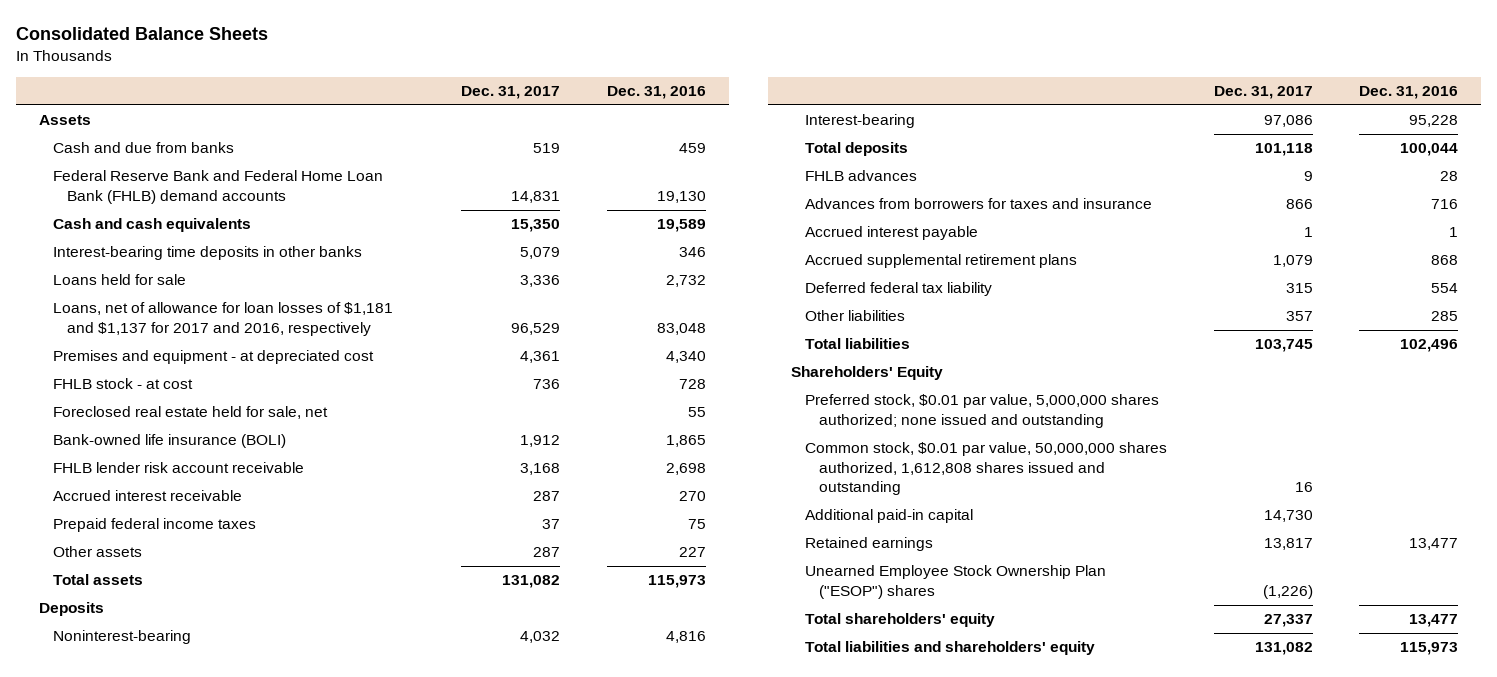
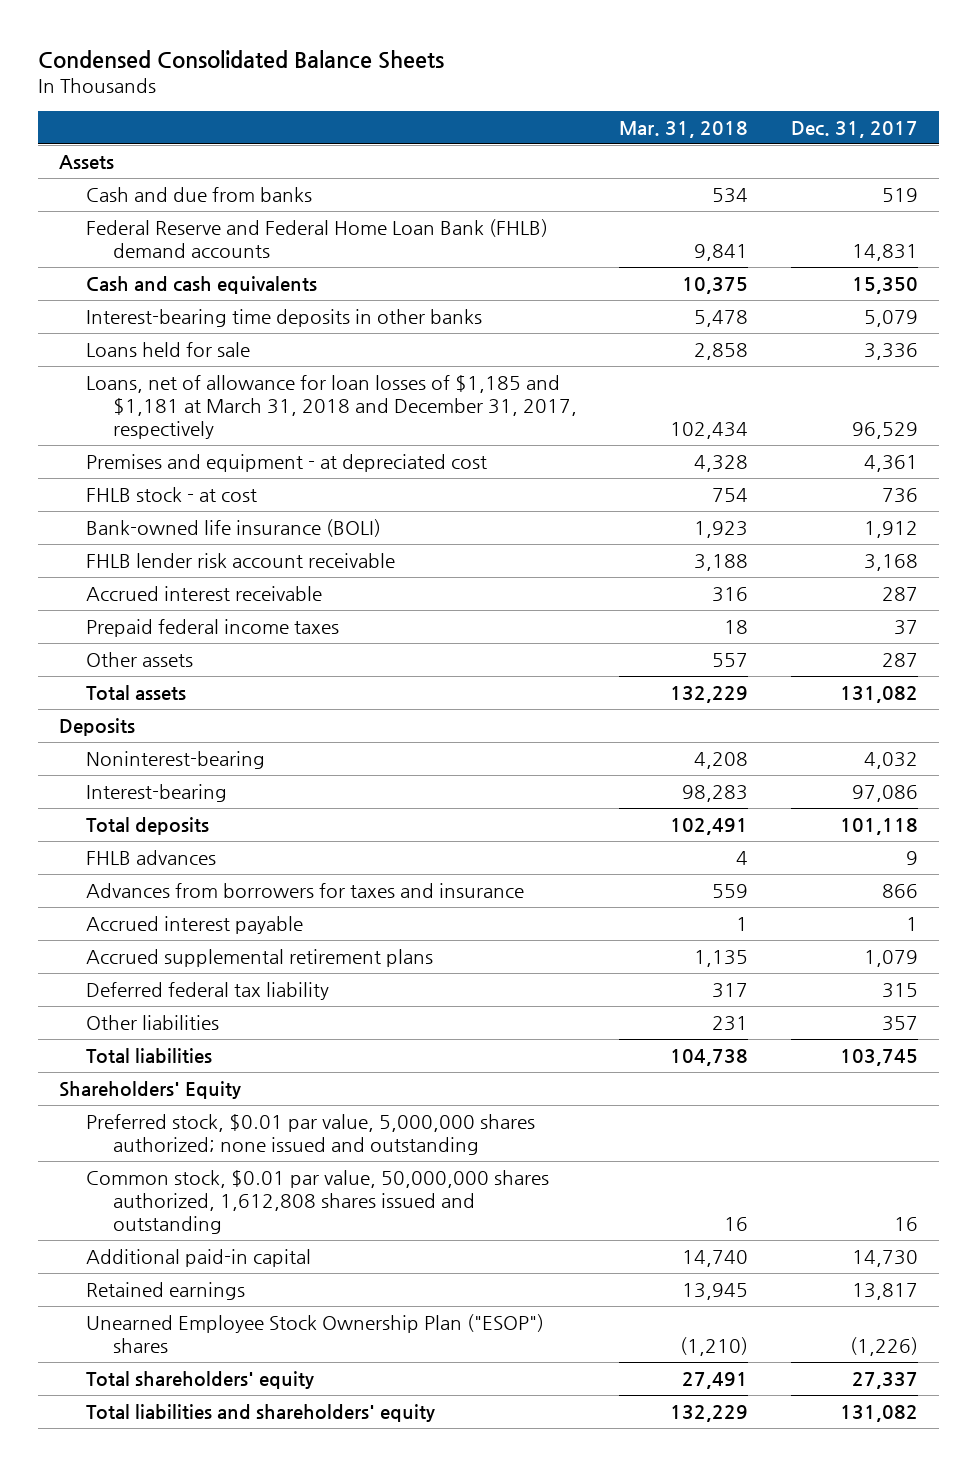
[15,27,268,41] Consolidated Balance Sheets -> [38,50,445,70] Condensed Consolidated Balance Sheets
[606,86,706,100] Dec. 31, 2016 -> none
none -> [619,120,749,138] Mar. 31, 2018
[53,170,384,204] Federal Reserve Bank and Federal Home Loan Bank (FHLB) demand accounts -> [86,218,549,259] Federal Reserve and Federal Home Loan Bank (FHLB) demand accounts
[53,302,394,336] Loans, net of allowance for loan losses of $1,181 and $1,137 for 2017 and 2016, respectively -> [86,374,578,440] Loans, net of allowance for loan losses of $1,185 and $1,181 at March 31, 2018 and December 31, 2017, respectively
[53,406,329,420] Foreclosed real estate held for sale, net -> none

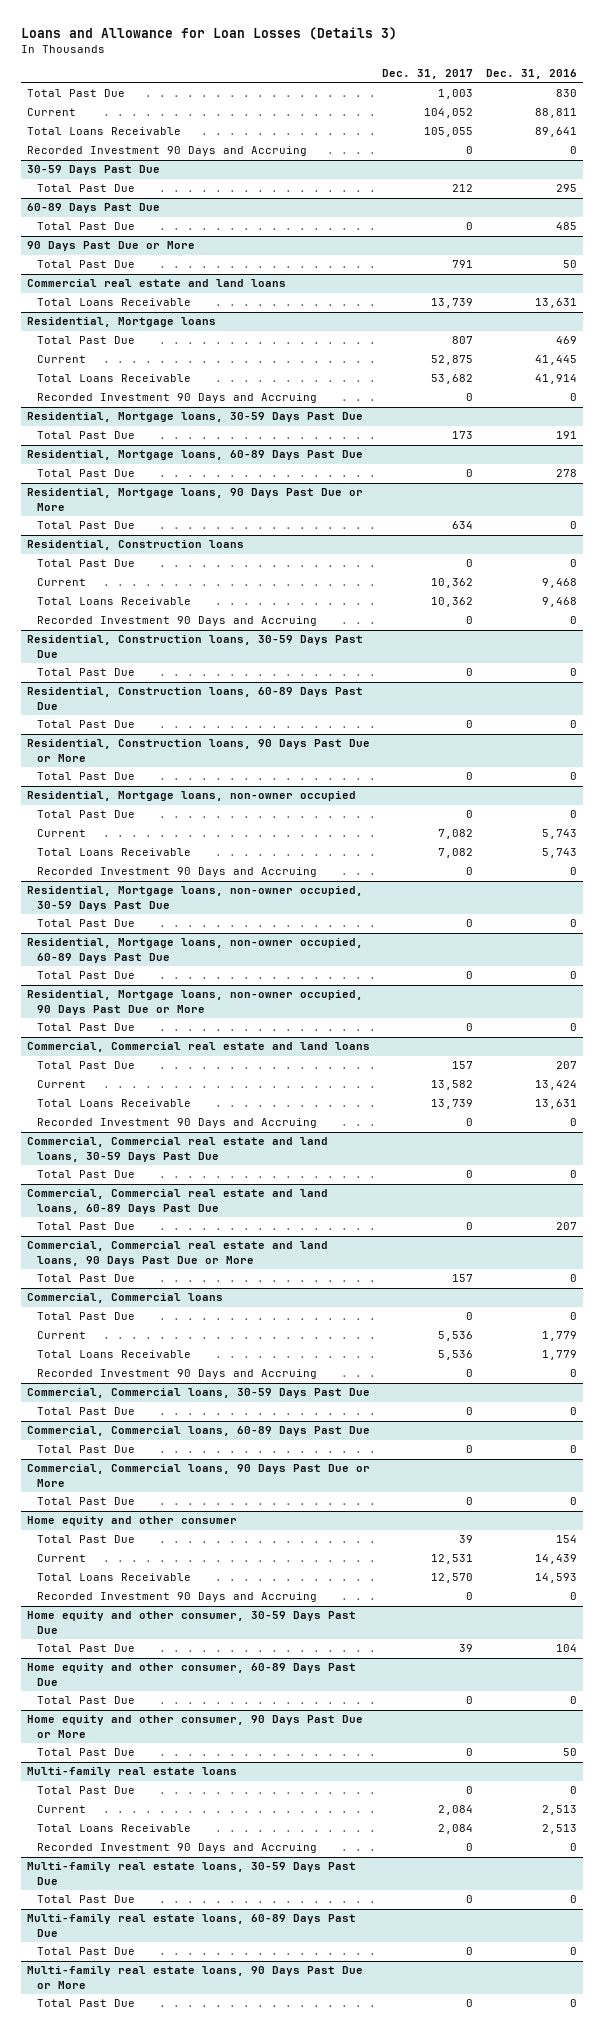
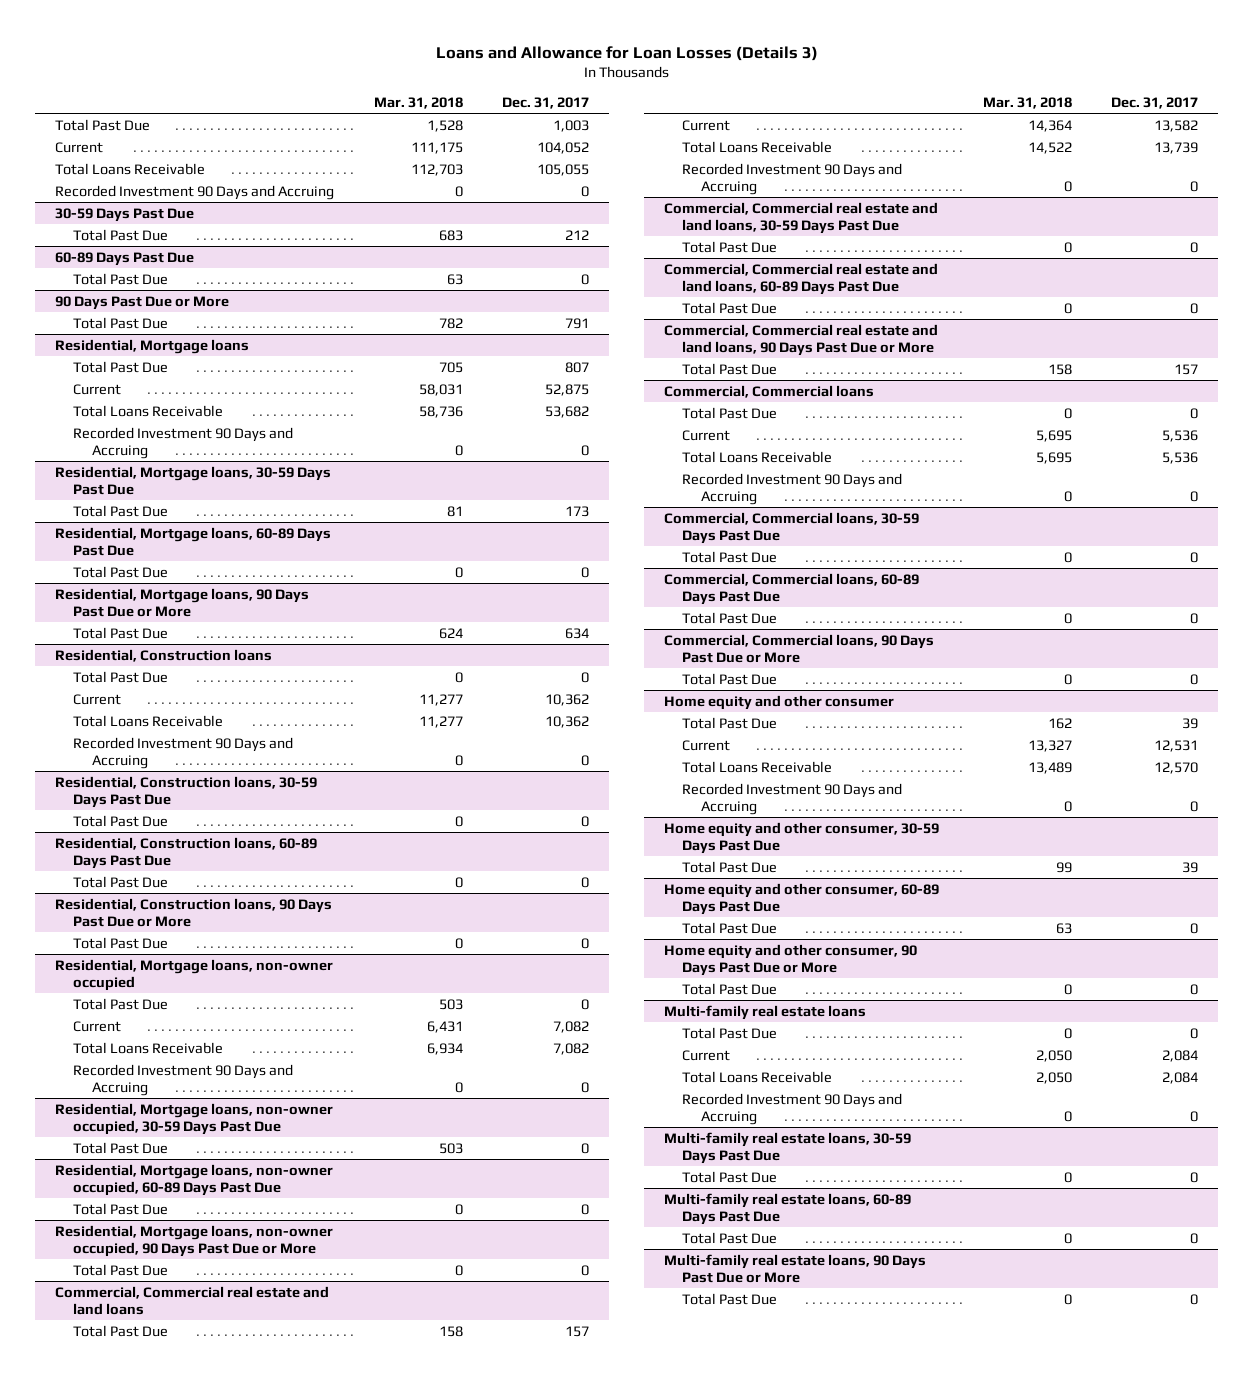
[485,69,577,80] Dec. 31, 2016 -> none
none -> [373,96,463,109] Mar. 31, 2018
[26,279,286,288] Commercial real estate and land loans -> none
[37,298,192,307] Total Loans Receivable -> none

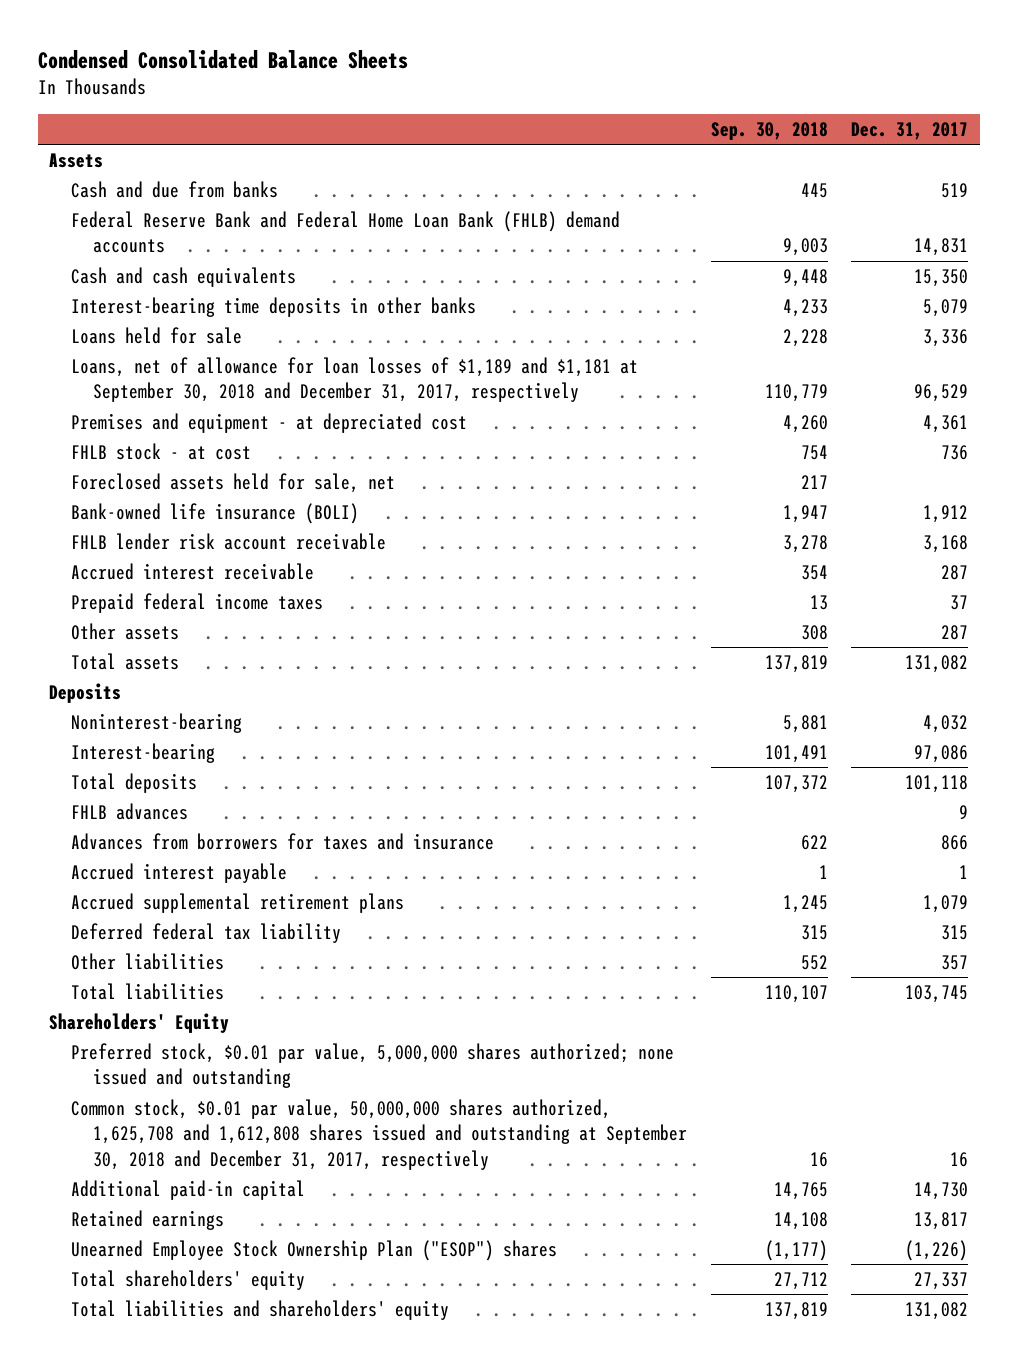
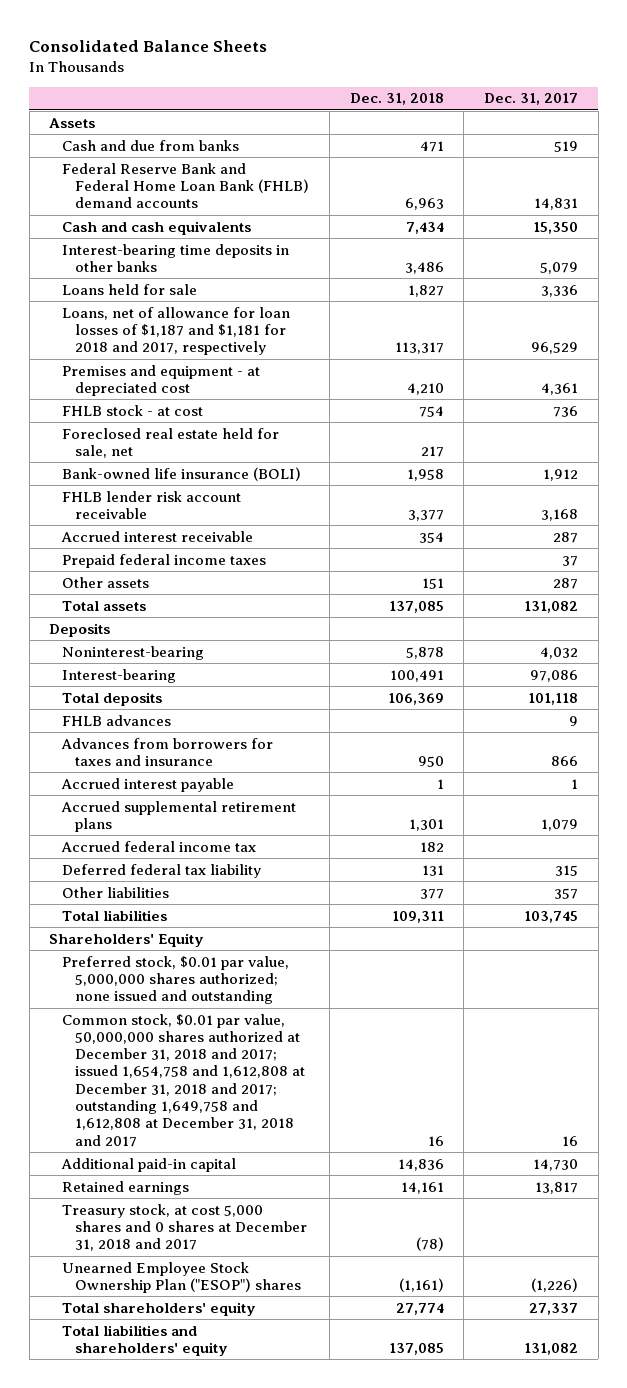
[37,49,408,69] Condensed Consolidated Balance Sheets -> [29,40,268,53] Consolidated Balance Sheets
[710,121,828,140] Sep. 30, 2018 -> none
none -> [349,93,444,106] Dec. 31, 2018
[71,357,639,403] Loans, net of allowance for loan losses of $1,189 and $1,181 at September 30, 2018 and December 31, 2017, respectively -> [62,306,291,356] Loans, net of allowance for loan losses of $1,187 and $1,181 for 2018 and 2017, respectively
[71,473,396,494] Foreclosed assets held for sale, net -> [62,427,280,458] Foreclosed real estate held for sale, net
none -> [61,840,257,852] Accrued federal income tax
[71,1099,688,1170] Common stock, $0.01 par value, 50,000,000 shares authorized, 1,625,708 and 1,612,808 shares issued and outstanding at September 30, 2018 and December 31, 2017, respectively -> [62,1013,306,1147] Common stock, $0.01 par value, 50,000,000 shares authorized at December 31, 2018 and 2017; issued 1,654,758 and 1,612,808 at December 31, 2018 and 2017; outstanding 1,649,758 and 1,612,808 at December 31, 2018 and 2017
none -> [62,1203,308,1252] Treasury stock, at cost 5,000 shares and 0 shares at December 31, 2018 and 2017

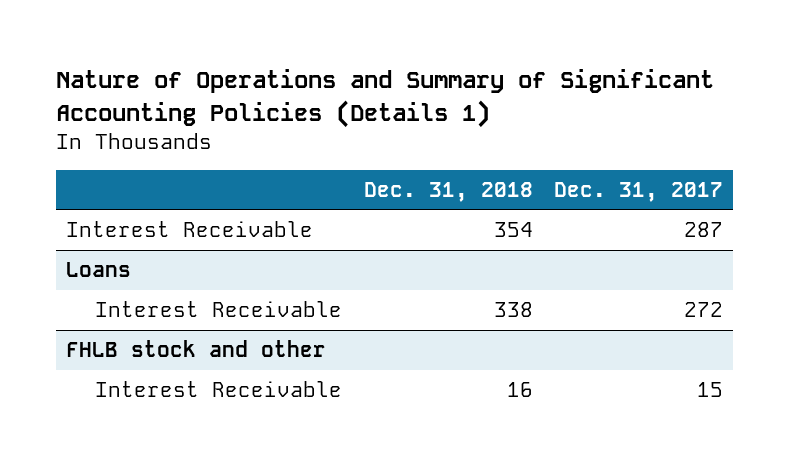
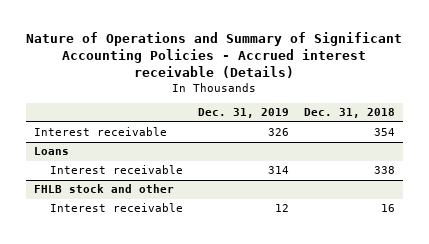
[55,69,714,128] Nature of Operations and Summary of Significant Accounting Policies (Details 1) -> [26,32,403,79] Nature of Operations and Summary of Significant Accounting Policies - Accrued interest receivable (Details)
[553,181,723,202] Dec. 31, 2017 -> none
none -> [198,108,290,119] Dec. 31, 2019
[66,221,314,238] Interest Receivable -> [33,127,167,137] Interest receivable
[95,301,343,318] Interest Receivable -> [49,165,183,175] Interest receivable
[95,381,343,398] Interest Receivable -> [49,203,183,213] Interest receivable

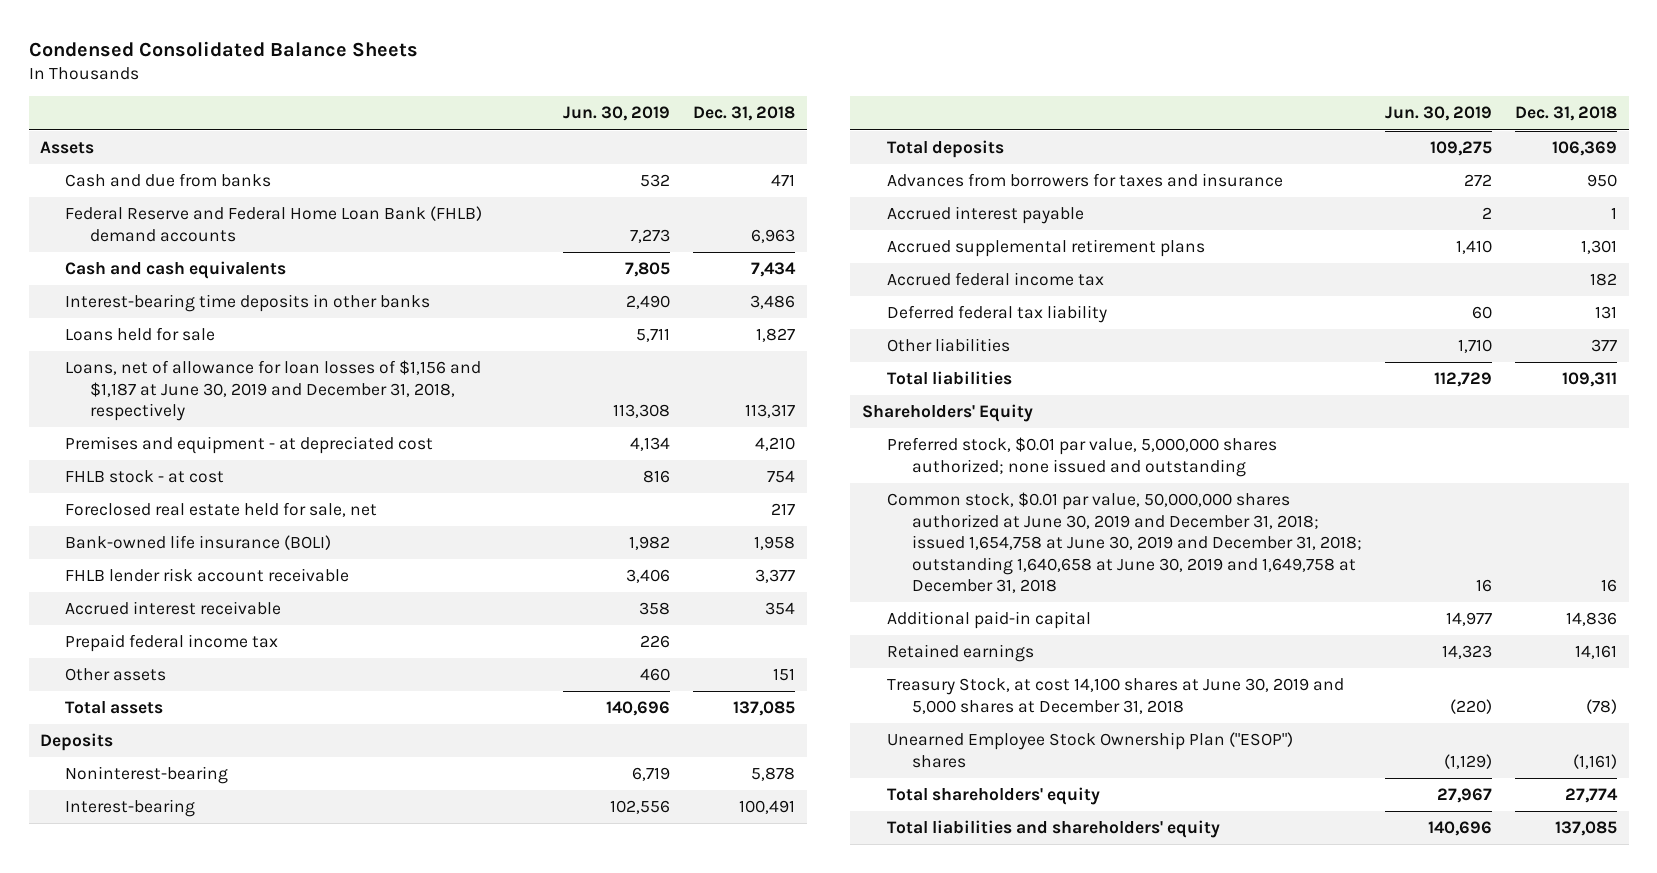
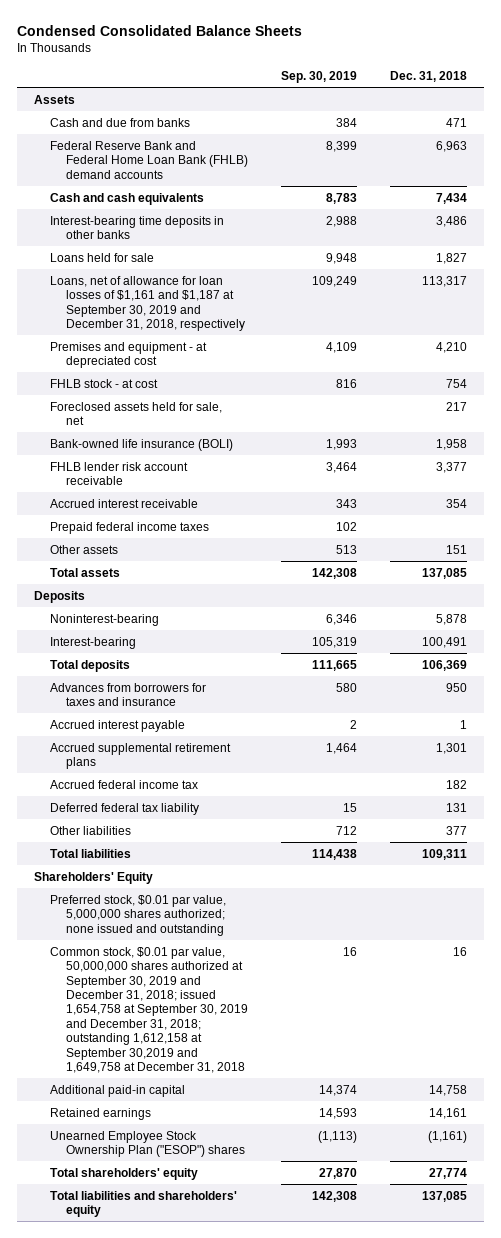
[563,106,671,122] Jun. 30, 2019 -> none
none -> [281,71,358,84] Sep. 30, 2019
[64,206,482,242] Federal Reserve and Federal Home Loan Bank (FHLB) demand accounts -> [49,140,249,179] Federal Reserve Bank and Federal Home Loan Bank (FHLB) demand accounts
[64,360,481,422] Loans, net of allowance for loan losses of $1,156 and $1,187 at June 30, 2019 and December 31, 2018, respectively -> [49,275,246,331] Loans, net of allowance for loan losses of $1,161 and $1,187 at September 30, 2019 and December 31, 2018, respectively
[64,502,377,518] Foreclosed real estate held for sale, net -> [49,401,222,426] Foreclosed assets held for sale, net
[64,634,278,653] Prepaid federal income tax -> [49,521,209,534] Prepaid federal income taxes
[886,492,1362,594] Common stock, $0.01 par value, 50,000,000 shares authorized at June 30, 2019 and December 31, 2018; issued 1,654,758 at June 30, 2019 and December 31, 2018; outstanding 1,640,658 at June 30, 2019 and 1,649,758 at December 31, 2018 -> [49,946,249,1074] Common stock, $0.01 par value, 50,000,000 shares authorized at September 30, 2019 and December 31, 2018; issued 1,654,758 at September 30, 2019 and December 31, 2018; outstanding 1,612,158 at September 30,2019 and 1,649,758 at December 31, 2018
[1566,612,1618,627] 14,836 -> [429,1084,468,1096] 14,758
[886,678,1344,714] Treasury Stock, at cost 14,100 shares at June 30, 2019 and 5,000 shares at December 31, 2018 -> none

